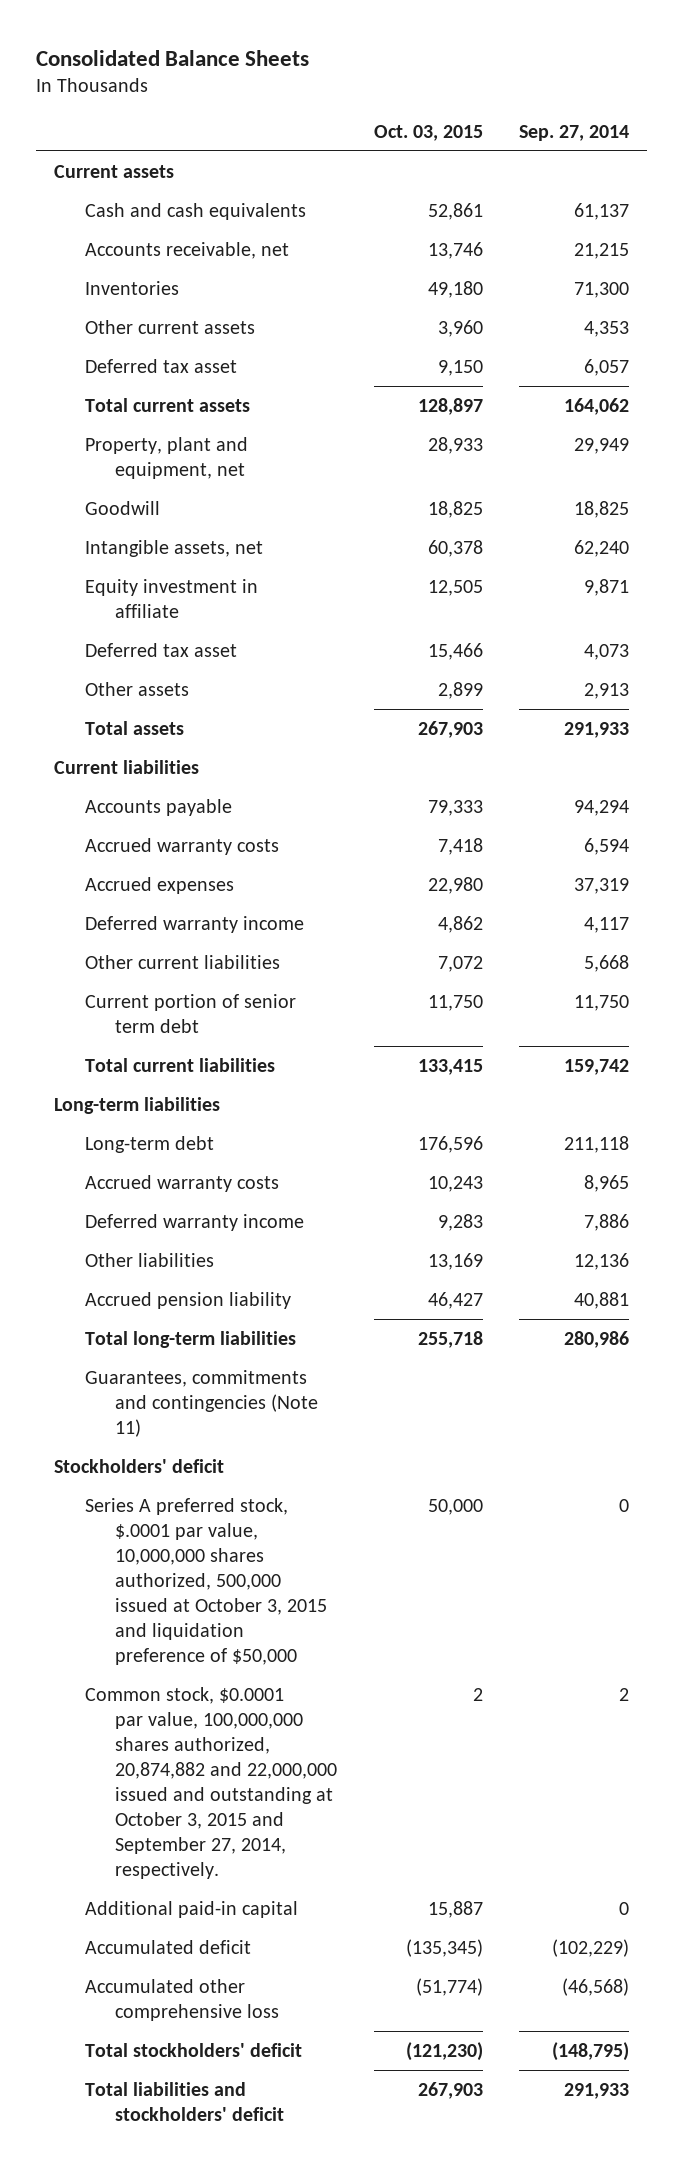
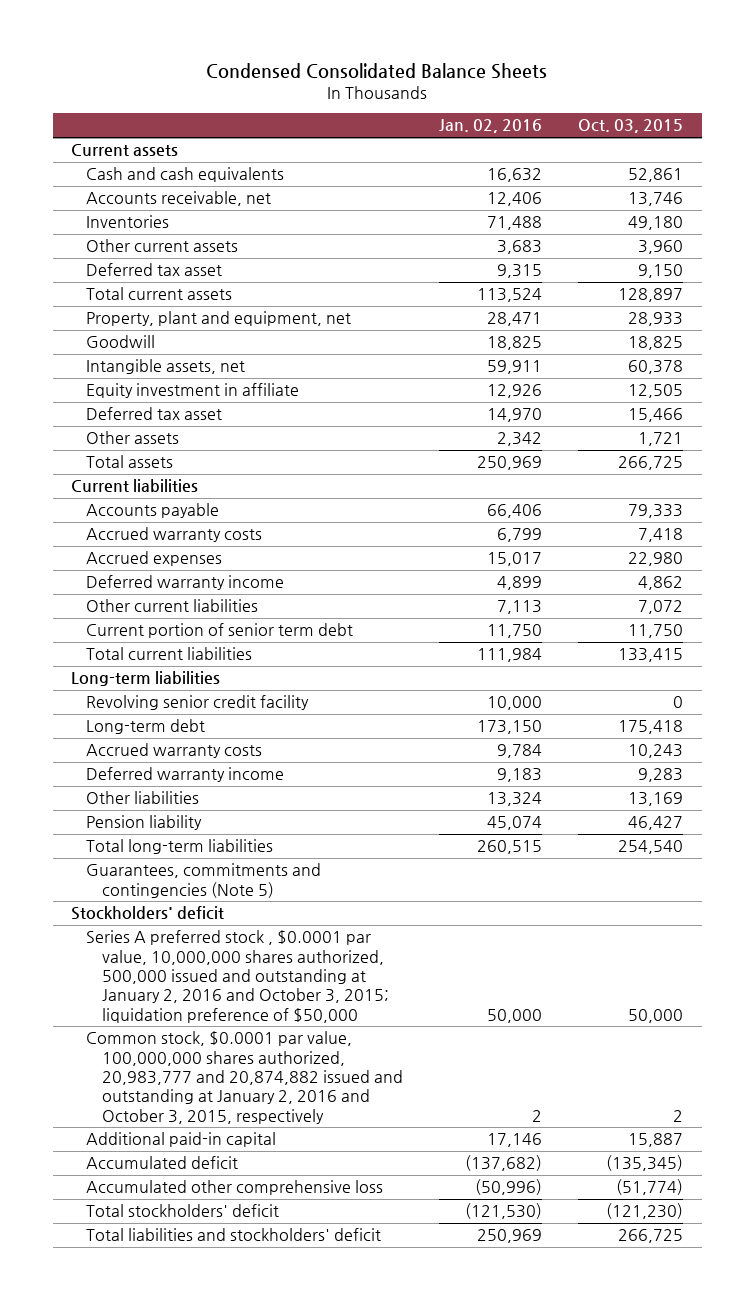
[35,50,309,67] Consolidated Balance Sheets -> [206,62,548,79] Condensed Consolidated Balance Sheets
[519,124,630,141] Sep. 27, 2014 -> none
none -> [439,119,543,134] Jan. 02, 2016
[437,681,483,699] 2,899 -> [638,432,684,447] 1,721
[417,720,483,738] 267,903 -> [618,456,684,471] 266,725
none -> [86,695,310,711] Revolving senior credit facility
[417,1135,483,1153] 176,596 -> [618,720,684,735] 175,418
[84,1291,291,1309] Accrued pension liability -> [86,815,203,831] Pension liability
[417,1330,483,1348] 255,718 -> [618,840,684,855] 254,540
[84,1369,319,1437] Guarantees, commitments and contingencies (Note 11) -> [86,863,322,898] Guarantees, commitments and contingencies (Note 5)
[84,1497,328,1665] Series A preferred stock, $.0001 par value, 10,000,000 shares authorized, 500,000 issued at October 3, 2015 and liquidation preference of $50,000 -> [86,930,389,1023] Series A preferred stock , $0.0001 par value, 10,000,000 shares authorized, 500,000 issued and outstanding at January 2, 2016 and October 3, 2015; liquidation preference of $50,000
[84,1686,338,1879] Common stock, $0.0001 par value, 100,000,000 shares authorized, 20,874,882 and 22,000,000 issued and outstanding at October 3, 2015 and September 27, 2014, respectively. -> [86,1031,403,1124] Common stock, $0.0001 par value, 100,000,000 shares authorized, 20,983,777 and 20,874,882 issued and outstanding at January 2, 2016 and October 3, 2015, respectively
[417,2081,483,2099] 267,903 -> [618,1229,684,1244] 266,725

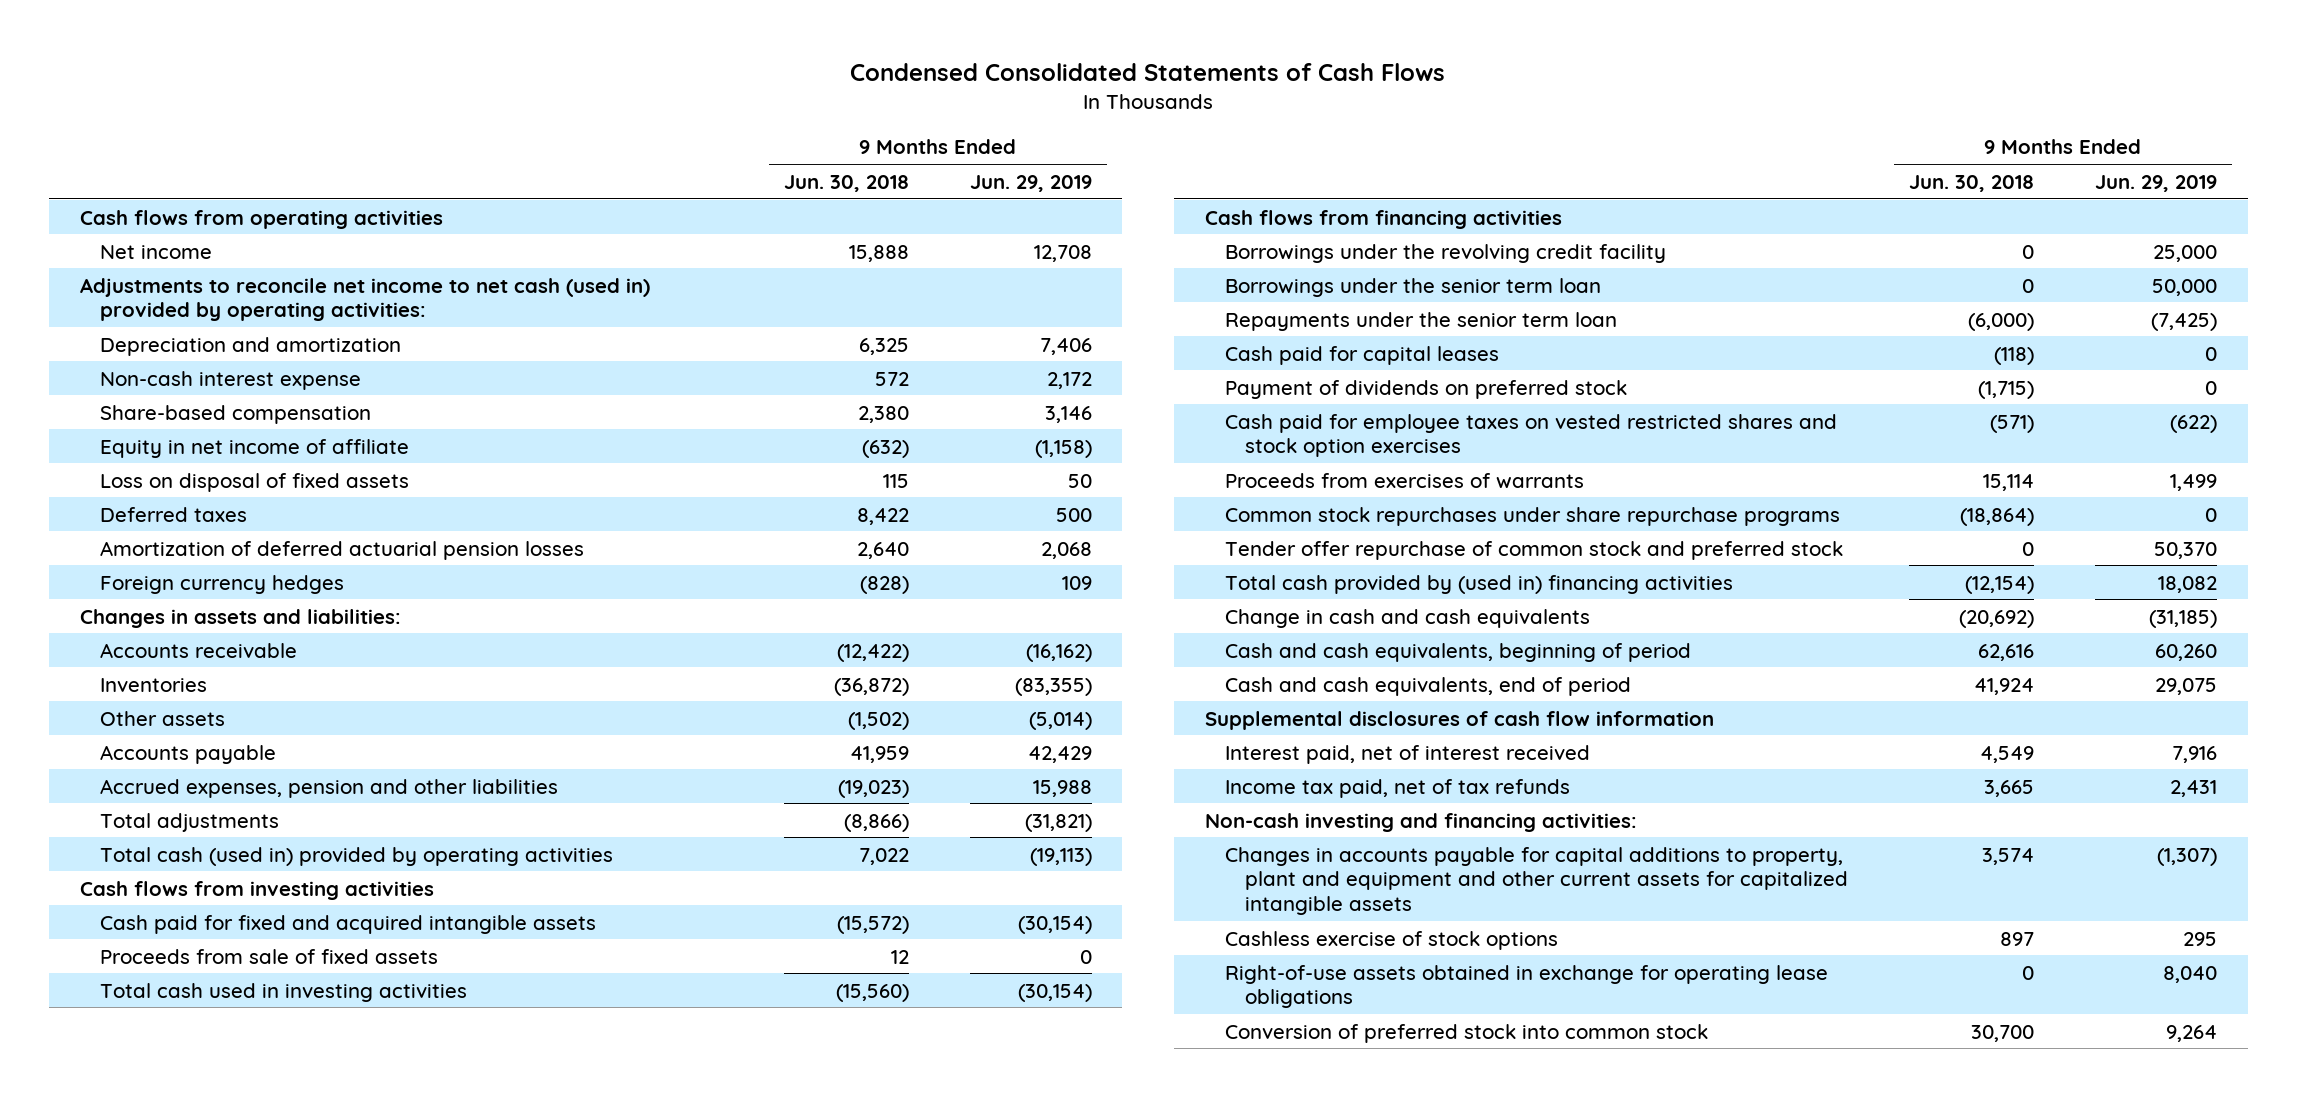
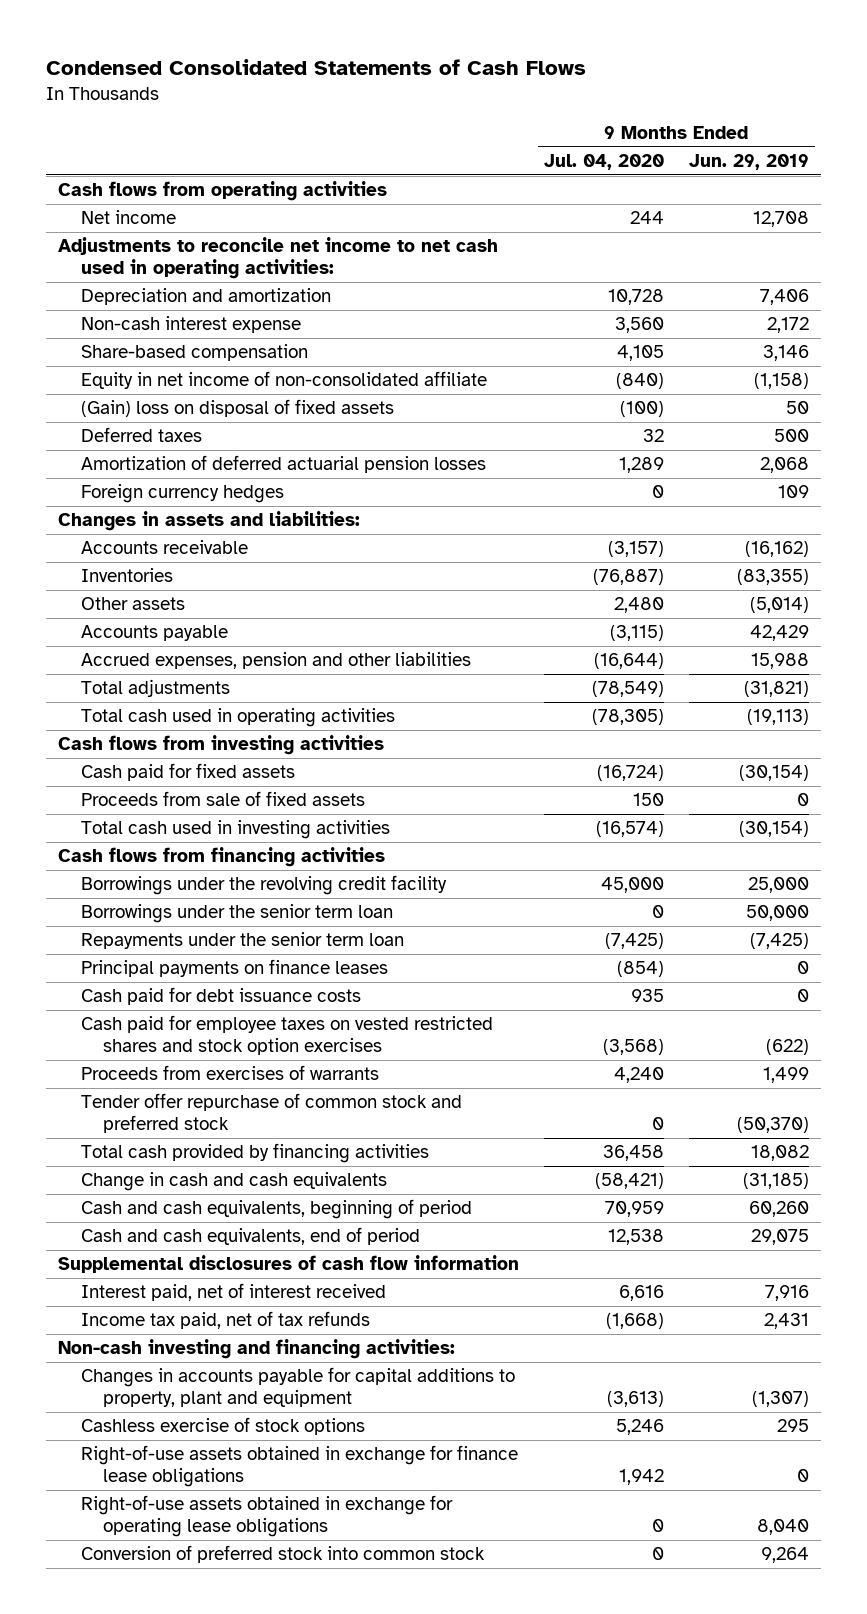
[784,174,910,192] Jun. 30, 2018 -> none
none -> [543,153,664,170] Jul. 04, 2020
[79,277,650,322] Adjustments to reconcile net income to net cash (used in) provided by operating activities: -> [58,237,499,279] Adjustments to reconcile net income to net cash used in operating activities:
[99,438,409,458] Equity in net income of affiliate -> [80,371,487,390] Equity in net income of non-consolidated affiliate
[99,472,409,492] Loss on disposal of fixed assets -> [80,399,394,418] (Gain) loss on disposal of fixed assets
[99,846,613,866] Total cash (used in) provided by operating activities -> [80,708,395,728] Total cash used in operating activities
[99,914,596,934] Cash paid for fixed and acquired intangible assets -> [80,763,295,782] Cash paid for fixed assets
[1224,345,1499,365] Cash paid for capital leases -> none
[1224,379,1627,399] Payment of dividends on preferred stock -> none
none -> [80,959,388,978] Principal payments on finance leases
none -> [80,987,361,1006] Cash paid for debt issuance costs
[1224,506,1840,526] Common stock repurchases under share repurchase programs -> none
[2154,541,2218,559] 50,370 -> [736,1116,809,1133] (50,370)
[1224,574,1733,594] Total cash provided by (used in) financing activities -> [80,1143,429,1164] Total cash provided by financing activities
[1224,846,1849,916] Changes in accounts payable for capital additions to property, plant and equipment and other current assets for capitalized intangible assets -> [80,1367,515,1407] Changes in accounts payable for capital additions to property, plant and equipment
none -> [80,1445,518,1487] Right-of-use assets obtained in exchange for finance lease obligations

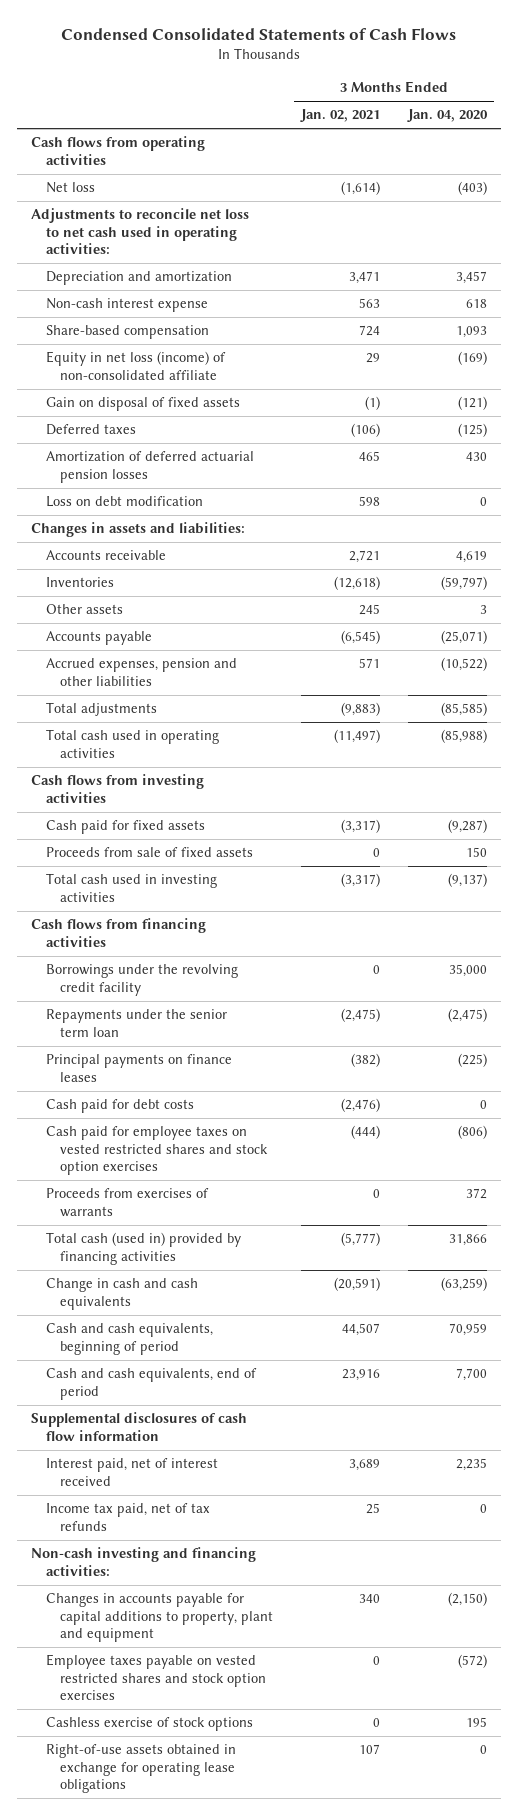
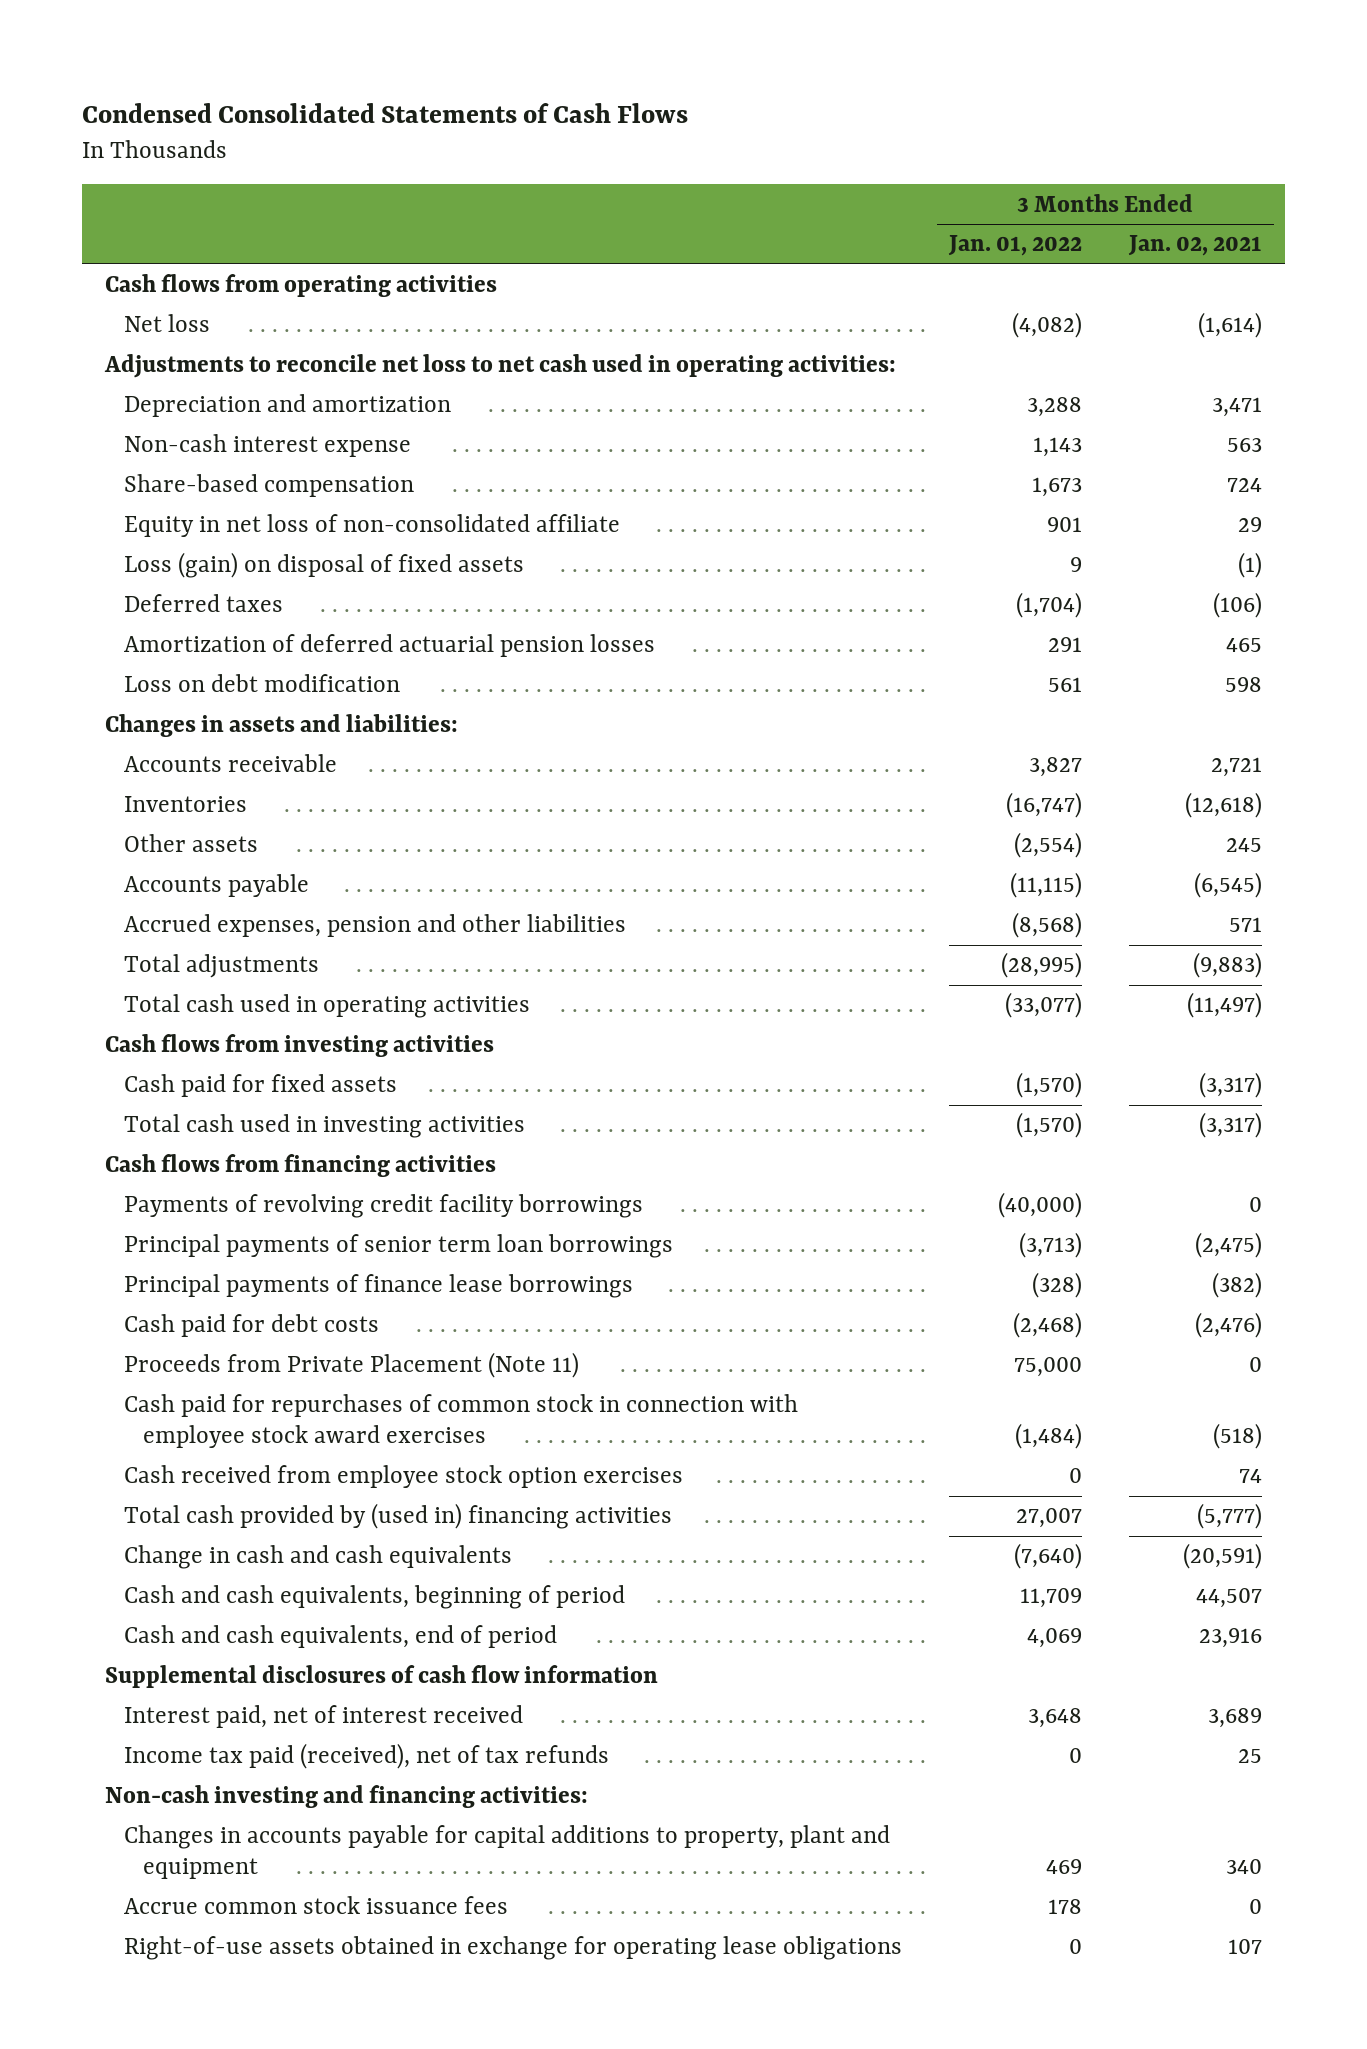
[406,109,488,123] Jan. 04, 2020 -> none
none -> [947,235,1082,257] Jan. 01, 2022
[45,351,226,380] Equity in net loss (income) of non-consolidated affiliate -> [124,514,621,538] Equity in net loss of non-consolidated affiliate
[45,397,240,412] Gain on disposal of fixed assets -> [124,552,525,579] Loss (gain) on disposal of fixed assets
[45,847,253,858] Proceeds from sale of fixed assets -> none
[45,964,238,996] Borrowings under the revolving credit facility -> [124,1194,644,1219] Payments of revolving credit facility borrowings
[45,1009,227,1037] Repayments under the senior term loan -> [124,1234,674,1259] Principal payments of senior term loan borrowings
[45,1054,232,1082] Principal payments on finance leases -> [124,1274,634,1299] Principal payments of finance lease borrowings
[45,1126,269,1176] Cash paid for employee taxes on vested restricted shares and stock option exercises -> none
[45,1188,209,1217] Proceeds from exercises of warrants -> none
none -> [124,1352,580,1379] Proceeds from Private Placement (Note 11)
none -> [124,1394,799,1449] Cash paid for repurchases of common stock in connection with employee stock award exercises
none -> [124,1465,684,1489] Cash received from employee stock option exercises
[45,1232,241,1265] Total cash (used in) provided by financing activities -> [124,1503,673,1530] Total cash provided by (used in) financing activities
[45,1503,210,1531] Income tax paid, net of tax refunds -> [124,1743,610,1770] Income tax paid (received), net of tax refunds
[45,1654,267,1701] Employee taxes payable on vested restricted shares and stock option exercises -> none
[45,1717,253,1732] Cashless exercise of stock options -> none
none -> [124,1896,509,1915] Accrue common stock issuance fees

